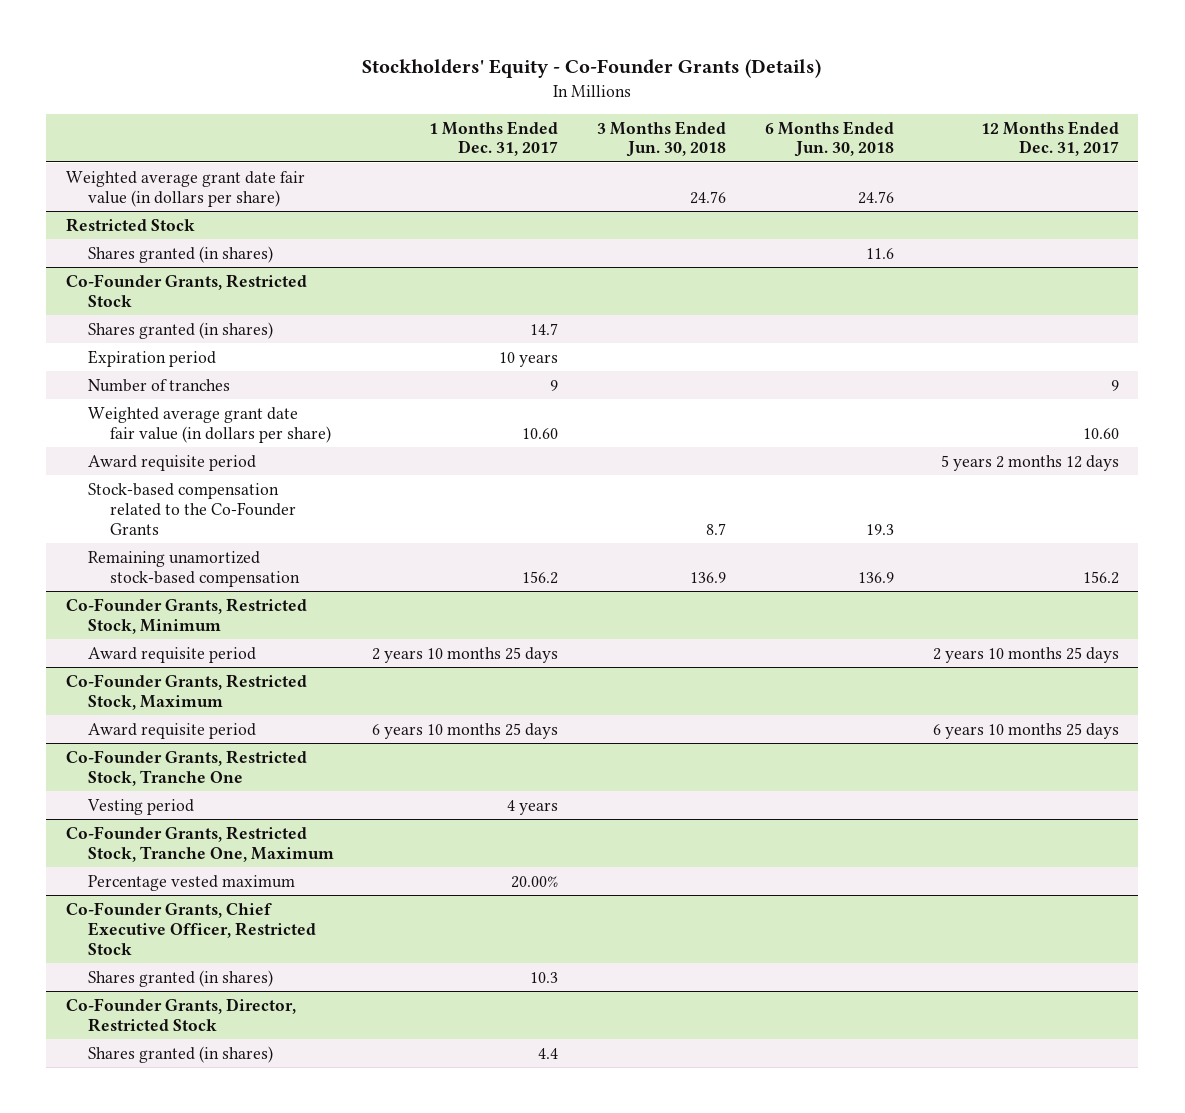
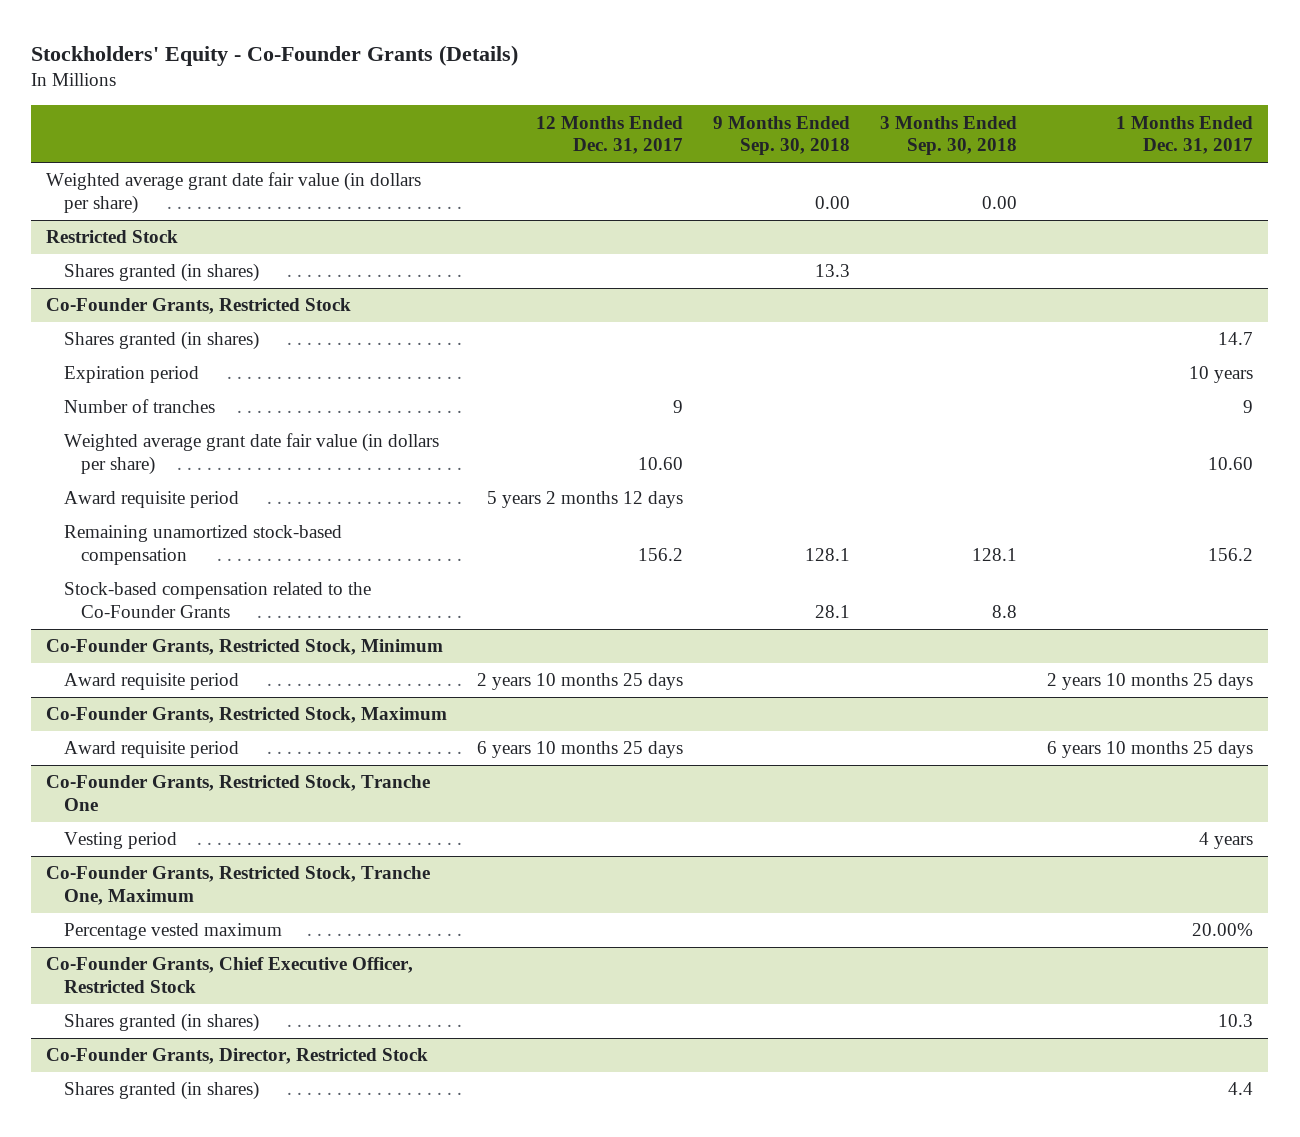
[597,120,727,158] 3 Months Ended Jun. 30, 2018 -> none
[765,120,895,158] 6 Months Ended Jun. 30, 2018 -> none
none -> [713,115,851,156] 9 Months Ended Sep. 30, 2018
none -> [880,115,1018,156] 3 Months Ended Sep. 30, 2018
[87,482,296,535] Stock-based compensation related to the Co-Founder Grants -> [63,582,371,619] Stock-based compensation related to the Co-Founder Grants

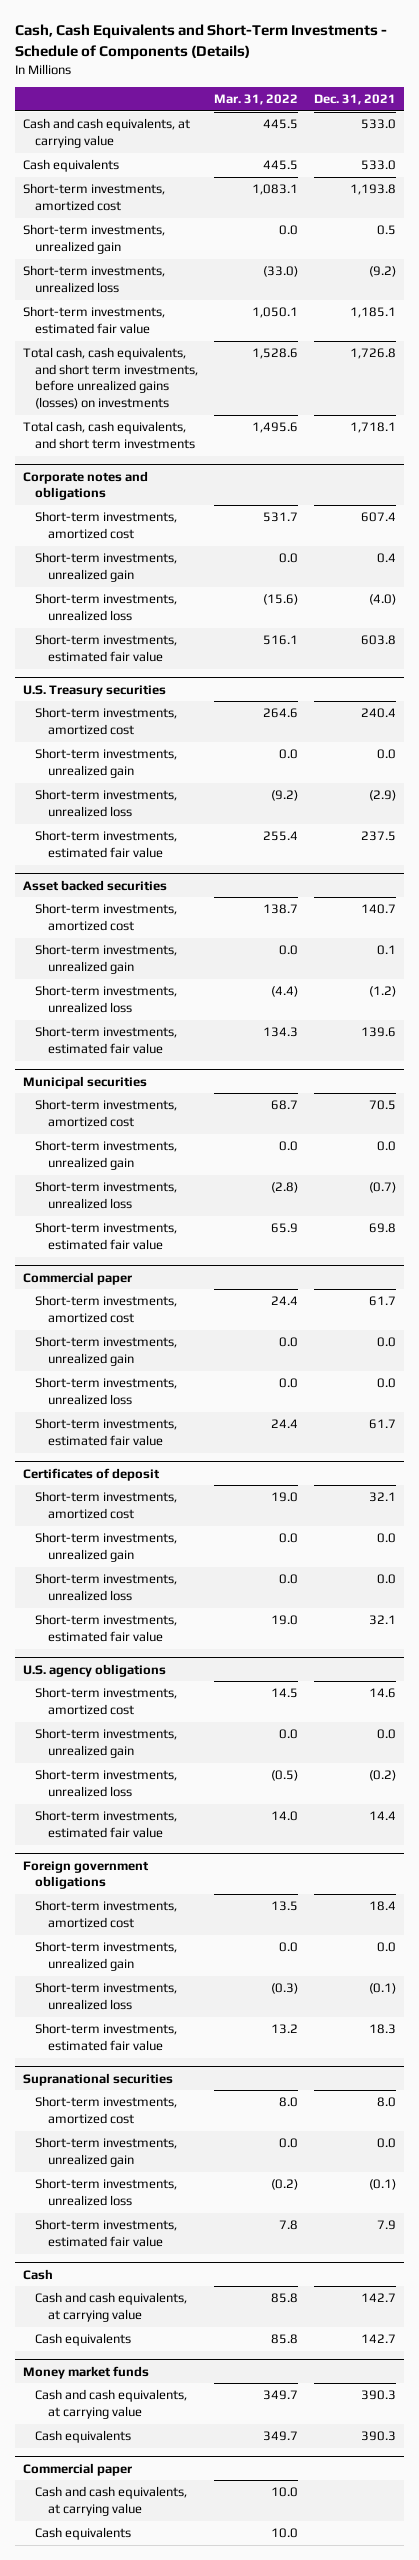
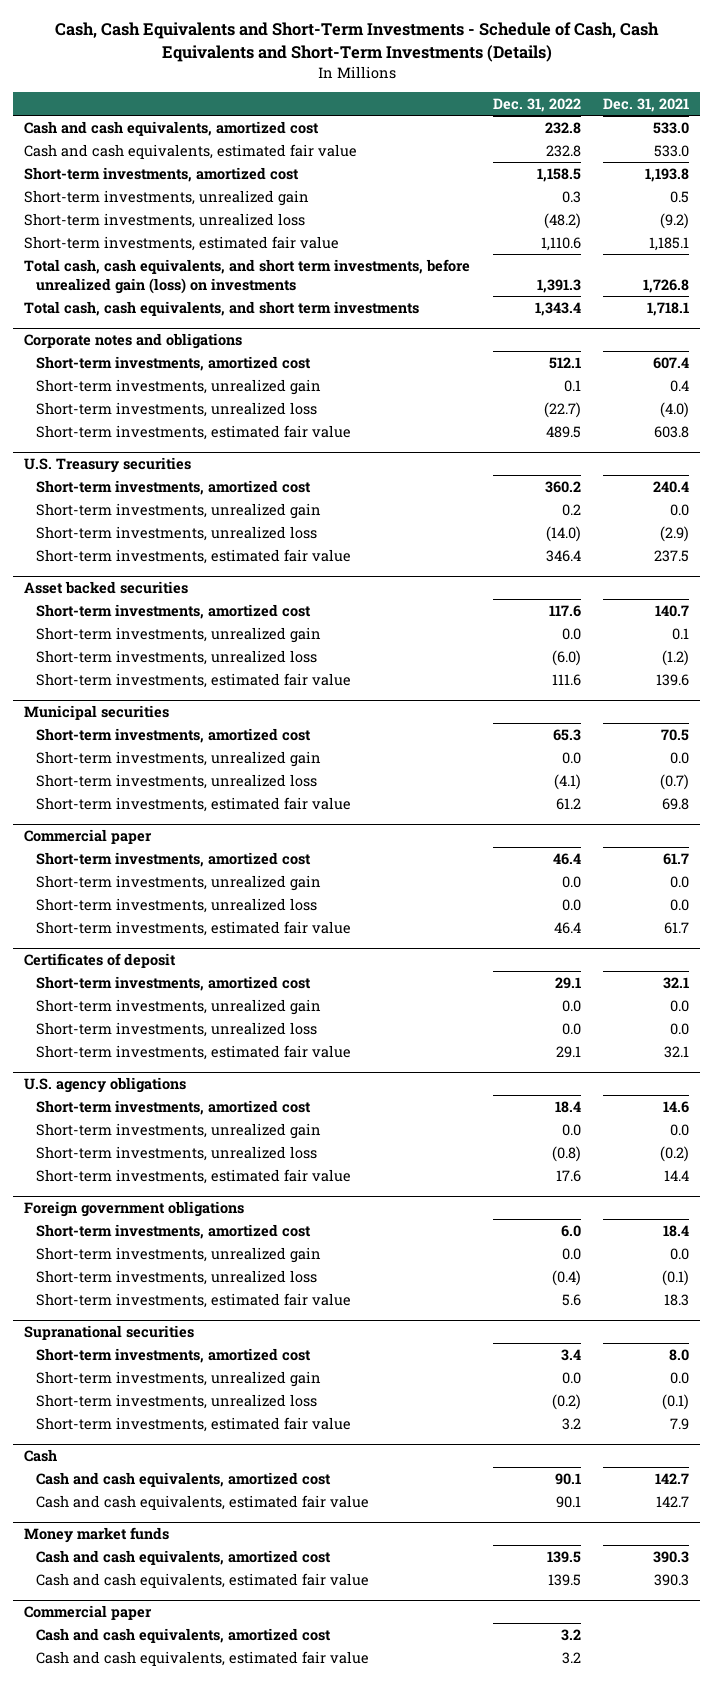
[14,24,387,60] Cash, Cash Equivalents and Short-Term Investments - Schedule of Components (Details) -> [54,22,659,62] Cash, Cash Equivalents and Short-Term Investments - Schedule of Cash, Cash Equivalents and Short-Term Investments (Details)
[214,94,299,106] Mar. 31, 2022 -> none
none -> [492,97,581,112] Dec. 31, 2022
[22,118,190,148] Cash and cash equivalents, at carrying value -> [24,120,320,136] Cash and cash equivalents, amortized cost
[22,159,119,173] Cash equivalents -> [24,143,358,159] Cash and cash equivalents, estimated fair value
[22,347,199,409] Total cash, cash equivalents, and short term investments, before unrealized gains (losses) on investments -> [24,258,471,294] Total cash, cash equivalents, and short term investments, before unrealized gain (loss) on investments
[35,2292,188,2322] Cash and cash equivalents, at carrying value -> [36,1471,332,1487] Cash and cash equivalents, amortized cost
[35,2333,132,2347] Cash equivalents -> [36,1494,370,1510] Cash and cash equivalents, estimated fair value
[35,2389,188,2419] Cash and cash equivalents, at carrying value -> [36,1549,332,1565] Cash and cash equivalents, amortized cost
[35,2430,132,2444] Cash equivalents -> [36,1572,370,1588] Cash and cash equivalents, estimated fair value
[35,2486,188,2516] Cash and cash equivalents, at carrying value -> [36,1627,332,1643] Cash and cash equivalents, amortized cost
[35,2527,132,2541] Cash equivalents -> [36,1650,370,1666] Cash and cash equivalents, estimated fair value

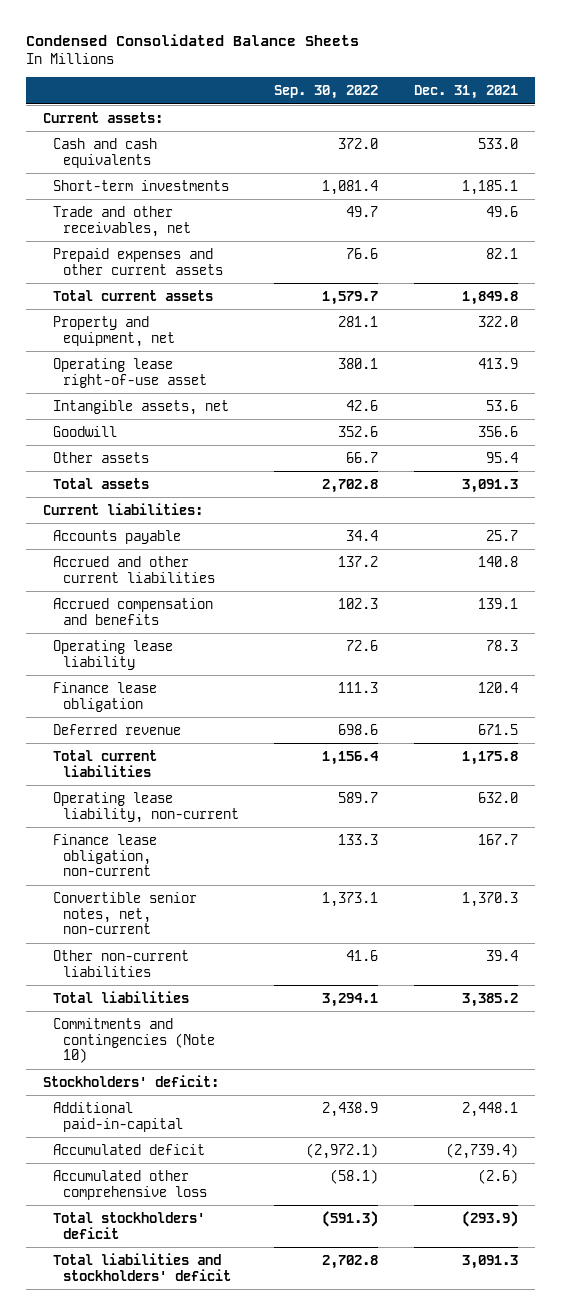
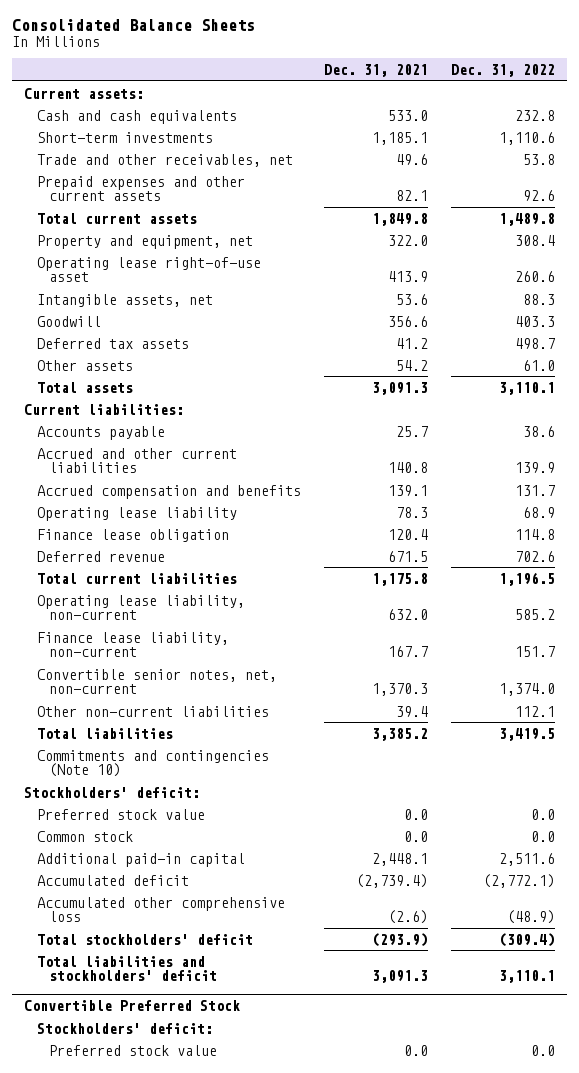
[25,34,359,47] Condensed Consolidated Balance Sheets -> [12,18,256,31] Consolidated Balance Sheets
[274,85,379,100] Sep. 30, 2022 -> none
none -> [450,63,555,77] Dec. 31, 2022
none -> [36,337,189,349] Deferred tax assets
[485,451,518,463] 95.4 -> [395,359,428,371] 54.2
[53,833,158,877] Finance lease obligation, non-current -> [36,631,229,658] Finance lease liability, non-current
none -> [36,808,205,820] Preferred stock value
none -> [36,830,133,842] Common stock
[53,1101,183,1132] Additional paid-in-capital -> [36,852,245,867] Additional paid-in capital
none -> [24,999,241,1011] Convertible Preferred Stock
none -> [36,1022,213,1034] Stockholders' deficit:
none -> [49,1044,218,1056] Preferred stock value

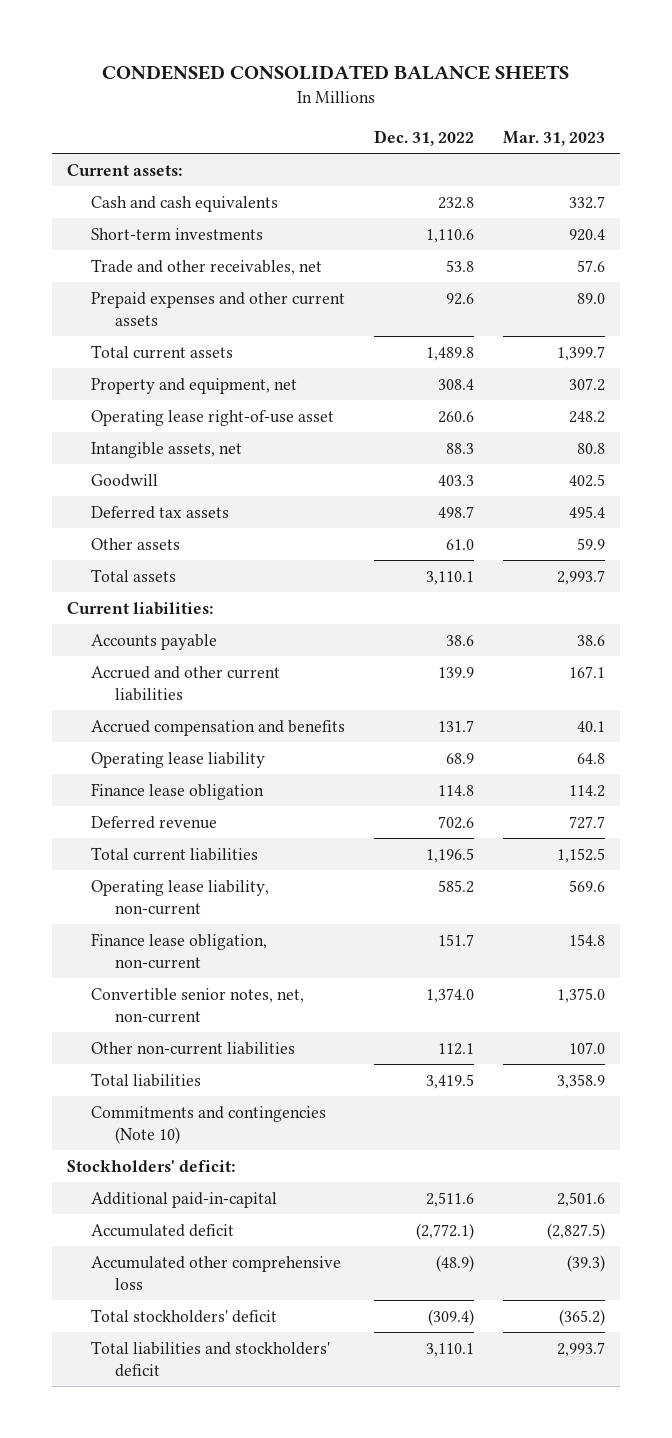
[12,18,256,31] Consolidated Balance Sheets -> [101,65,569,81] CONDENSED CONSOLIDATED BALANCE SHEETS
[323,63,428,77] Dec. 31, 2021 -> none
none -> [503,130,606,146] Mar. 31, 2023
[36,631,229,658] Finance lease liability, non-current -> [90,932,267,969] Finance lease obligation, non-current
[36,808,205,820] Preferred stock value -> none
[36,830,133,842] Common stock -> none
[36,852,245,867] Additional paid-in capital -> [90,1191,277,1208] Additional paid-in-capital
[24,999,241,1011] Convertible Preferred Stock -> none
[36,1022,213,1034] Stockholders' deficit: -> none
[49,1044,218,1056] Preferred stock value -> none

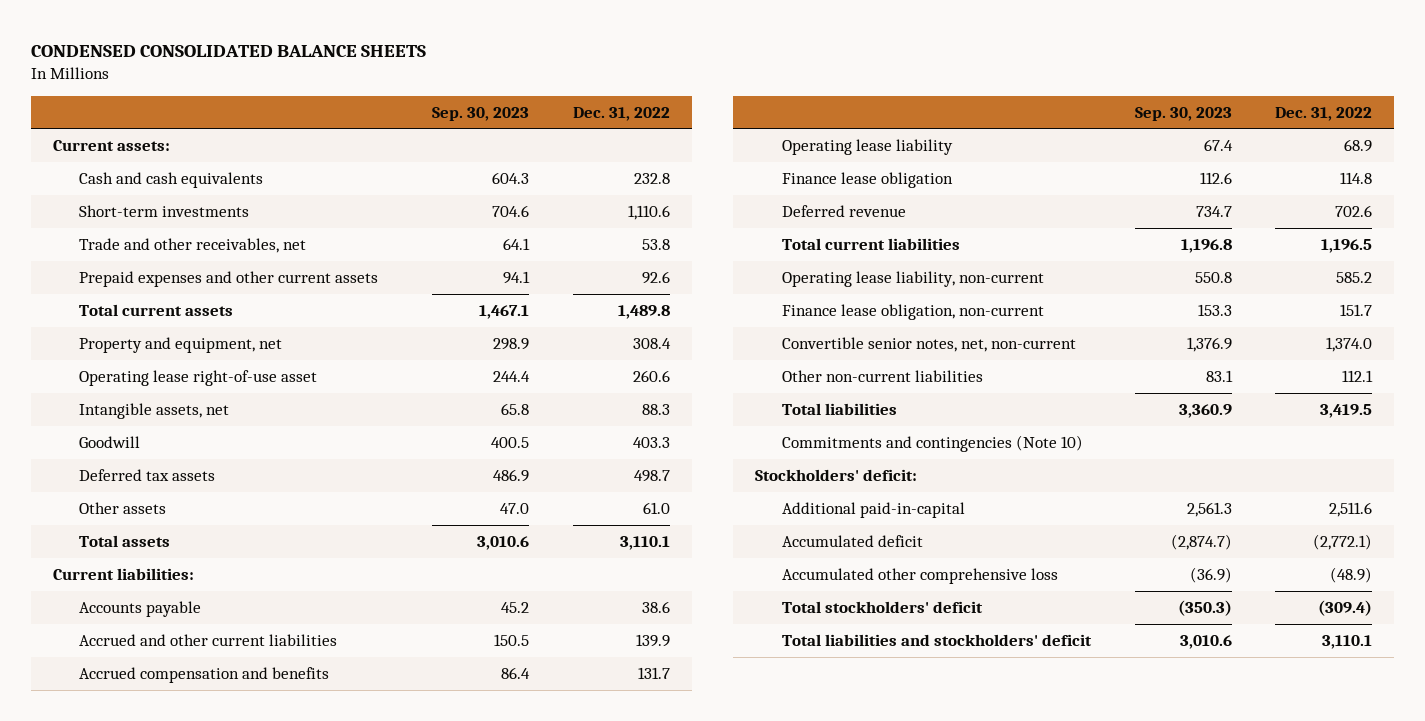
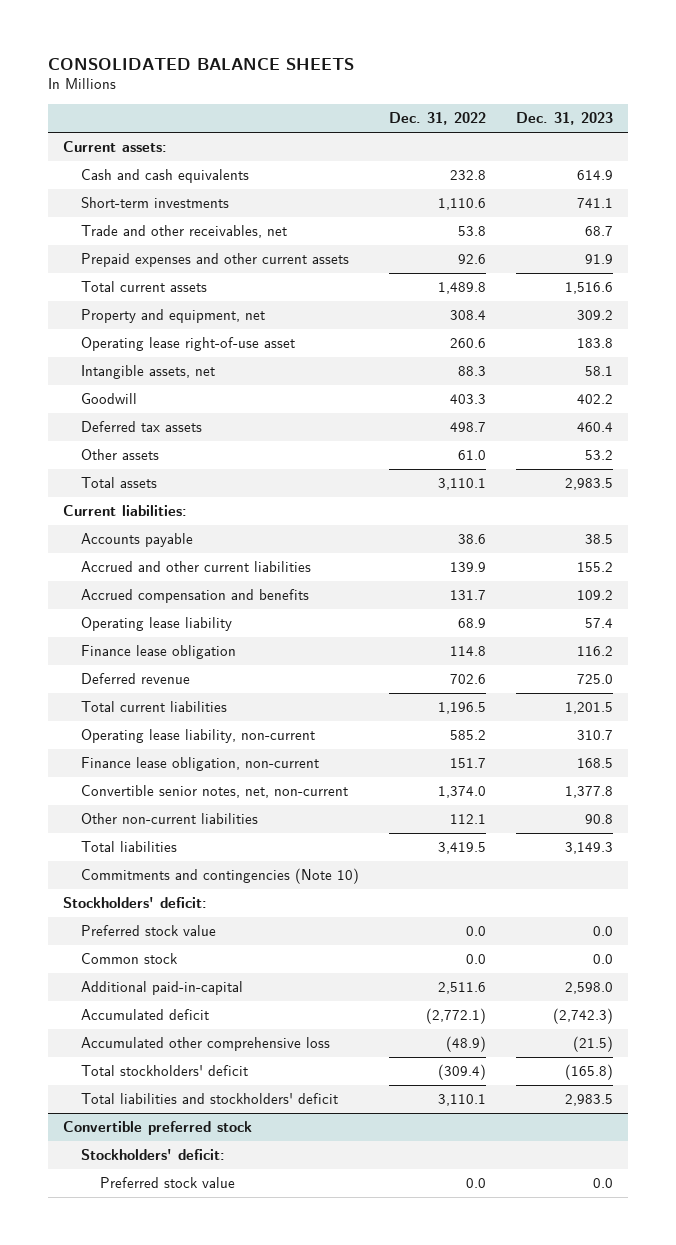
[31,44,427,57] CONDENSED CONSOLIDATED BALANCE SHEETS -> [47,58,354,71] CONSOLIDATED BALANCE SHEETS
[432,106,530,121] Sep. 30, 2023 -> none
none -> [515,111,613,125] Dec. 31, 2023
none -> [81,925,217,937] Preferred stock value
none -> [81,953,179,965] Common stock
none -> [62,1121,252,1136] Convertible preferred stock
none -> [81,1149,226,1161] Stockholders' deficit:
none -> [99,1177,235,1189] Preferred stock value

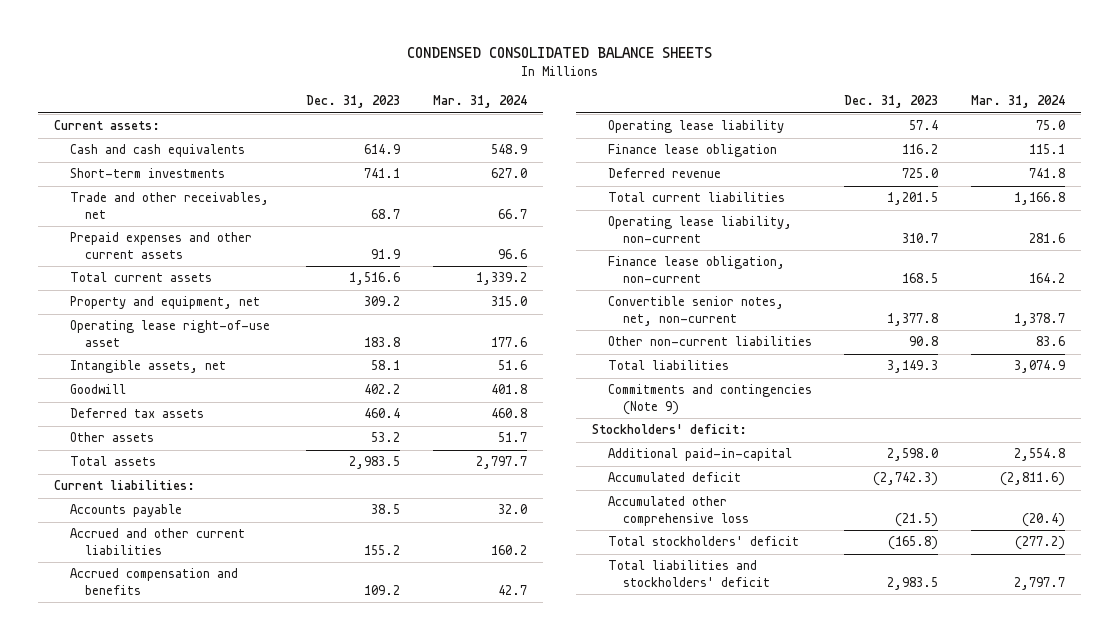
[47,58,354,71] CONSOLIDATED BALANCE SHEETS -> [406,47,712,59] CONDENSED CONSOLIDATED BALANCE SHEETS
[389,111,487,125] Dec. 31, 2022 -> none
none -> [432,95,527,109] Mar. 31, 2024
[81,868,360,885] Commitments and contingencies (Note 10) -> [607,384,812,415] Commitments and contingencies (Note 9)
[81,925,217,937] Preferred stock value -> none
[81,953,179,965] Common stock -> none
[62,1121,252,1136] Convertible preferred stock -> none
[81,1149,226,1161] Stockholders' deficit: -> none
[99,1177,235,1189] Preferred stock value -> none

